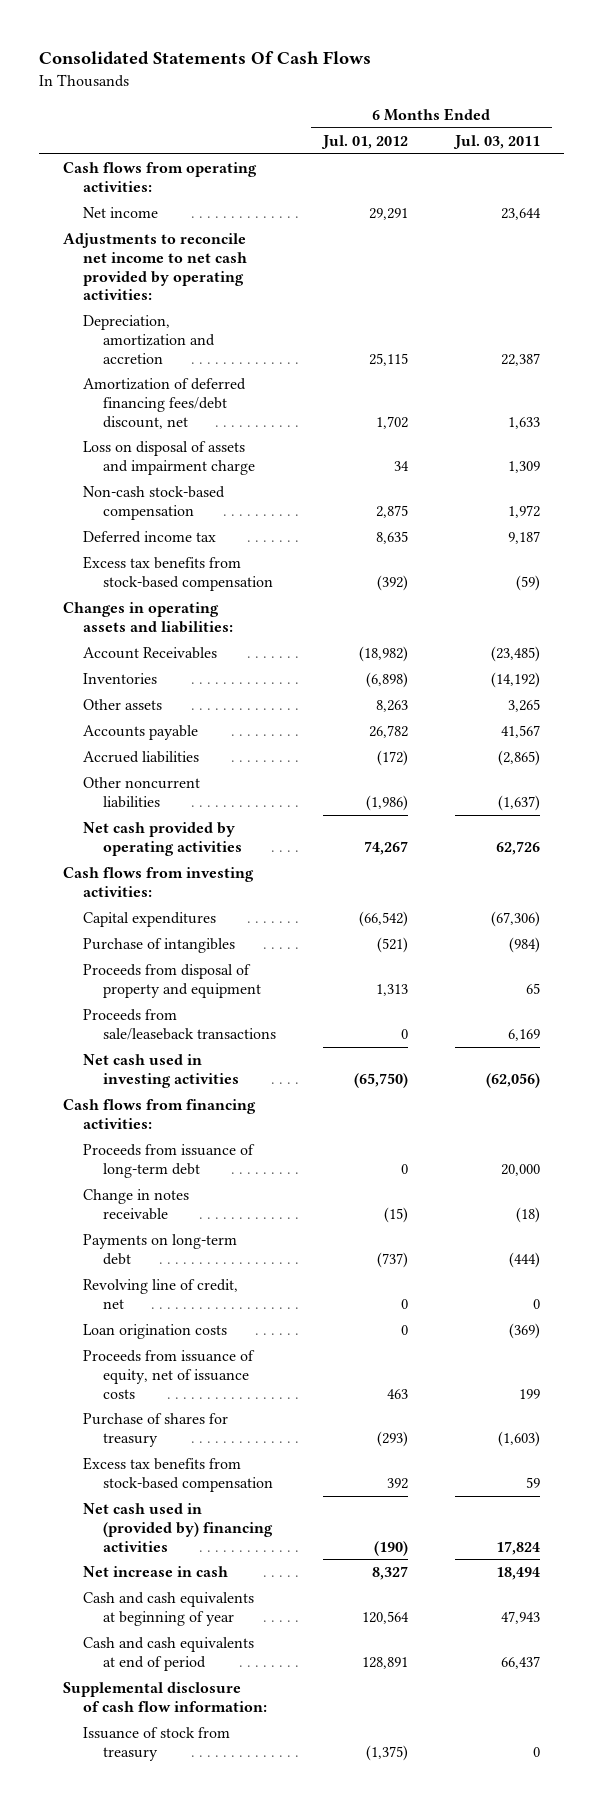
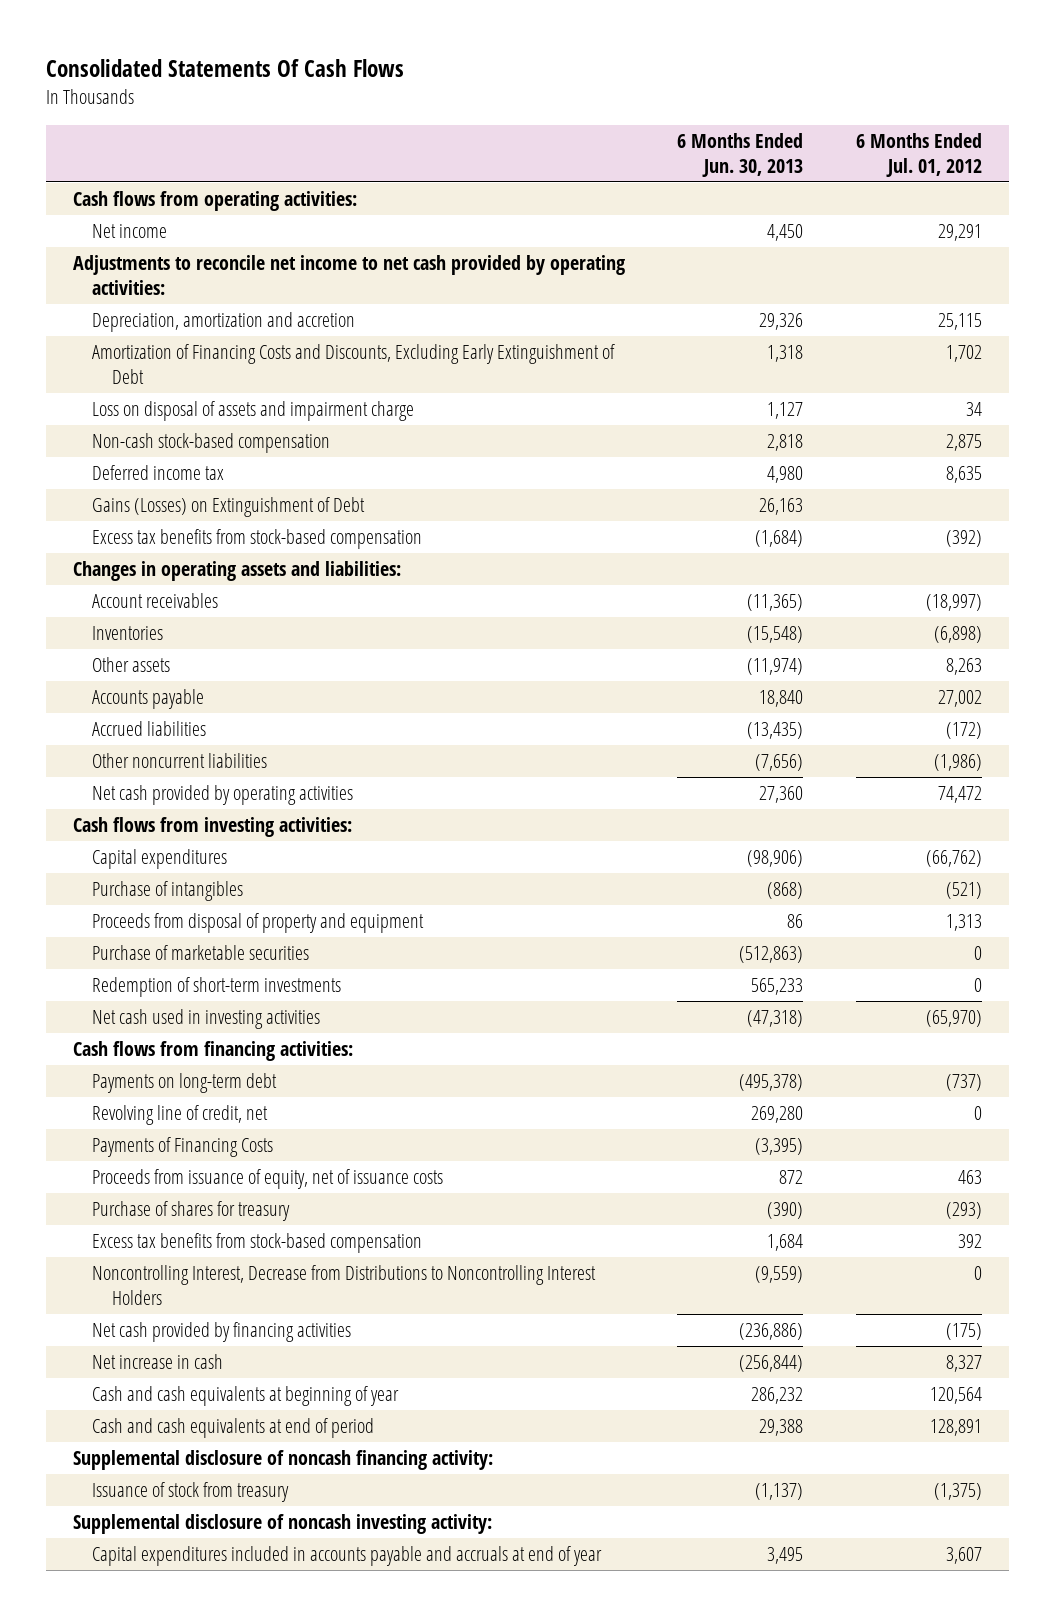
[453,135,541,150] Jul. 03, 2011 -> none
none -> [677,132,804,177] 6 Months Ended Jun. 30, 2013
[82,378,246,429] Amortization of deferred financing fees/debt discount, net -> [92,344,616,384] Amortization of Financing Costs and Discounts, Excluding Early Extinguishment of Debt
none -> [92,497,366,518] Gains (Losses) on Extinguishment of Debt
[82,647,217,660] Account Receivables -> [92,593,219,609] Account receivables
[358,646,408,663] (18,982) -> [926,594,983,612] (18,997)
[368,725,408,739] 26,782 -> [938,690,983,708] 27,002
[363,840,408,855] 74,267 -> [938,786,983,804] 74,472
[358,911,408,928] (66,542) -> [926,850,983,868] (66,762)
[82,1009,276,1040] Proceeds from sale/leaseback transactions -> none
none -> [92,945,310,961] Purchase of marketable securities
none -> [92,977,342,998] Redemption of short-term investments
[353,1072,408,1088] (65,750) -> [926,1010,983,1028] (65,970)
[82,1144,255,1178] Proceeds from issuance of long-term debt -> none
[82,1189,189,1220] Change in notes receivable -> none
[82,1324,227,1340] Loan origination costs -> none
none -> [92,1137,274,1158] Payments of Financing Costs
none -> [92,1265,597,1305] Noncontrolling Interest, Decrease from Distributions to Noncontrolling Interest Holders
[82,1503,273,1552] Net cash used in (provided by) financing activities -> [92,1322,352,1343] Net cash provided by financing activities
[373,1540,408,1556] (190) -> [946,1323,983,1341] (175)
[62,1682,267,1712] Supplemental disclosure of cash flow information: -> [72,1450,493,1471] Supplemental disclosure of noncash financing activity:
none -> [72,1514,492,1535] Supplemental disclosure of noncash investing activity:
none -> [92,1546,603,1567] Capital expenditures included in accounts payable and accruals at end of year

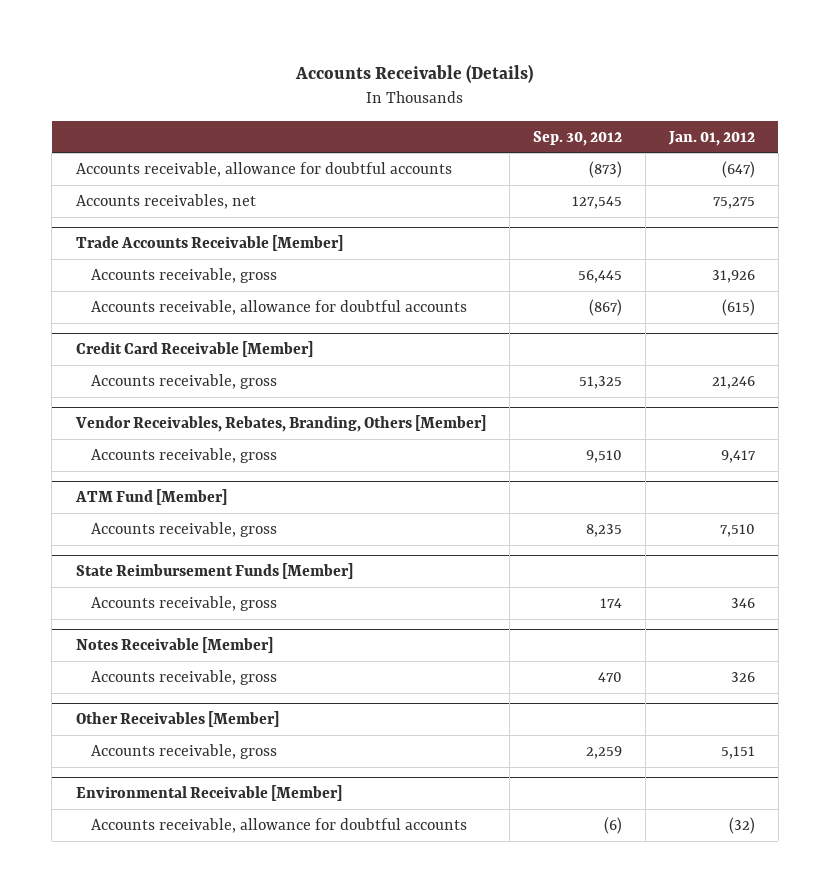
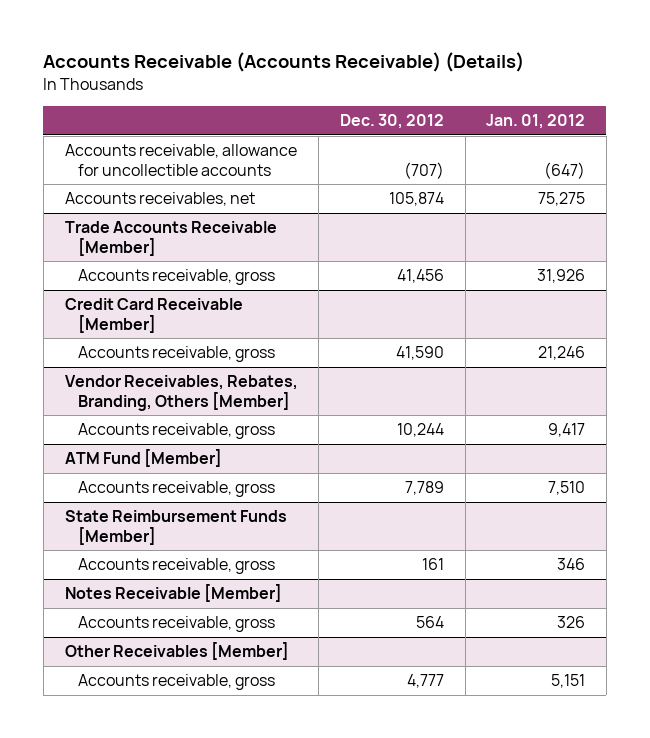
[295,64,534,84] Accounts Receivable (Details) -> [43,52,525,73] Accounts Receivable (Accounts Receivable) (Details)
[532,130,622,146] Sep. 30, 2012 -> none
none -> [339,114,444,130] Dec. 30, 2012
[75,161,452,177] Accounts receivable, allowance for doubtful accounts -> [64,144,297,176] Accounts receivable, allowance for uncollectible accounts
[90,299,467,315] Accounts receivable, allowance for doubtful accounts -> none
[75,785,342,802] Environmental Receivable [Member] -> none
[90,817,467,833] Accounts receivable, allowance for doubtful accounts -> none

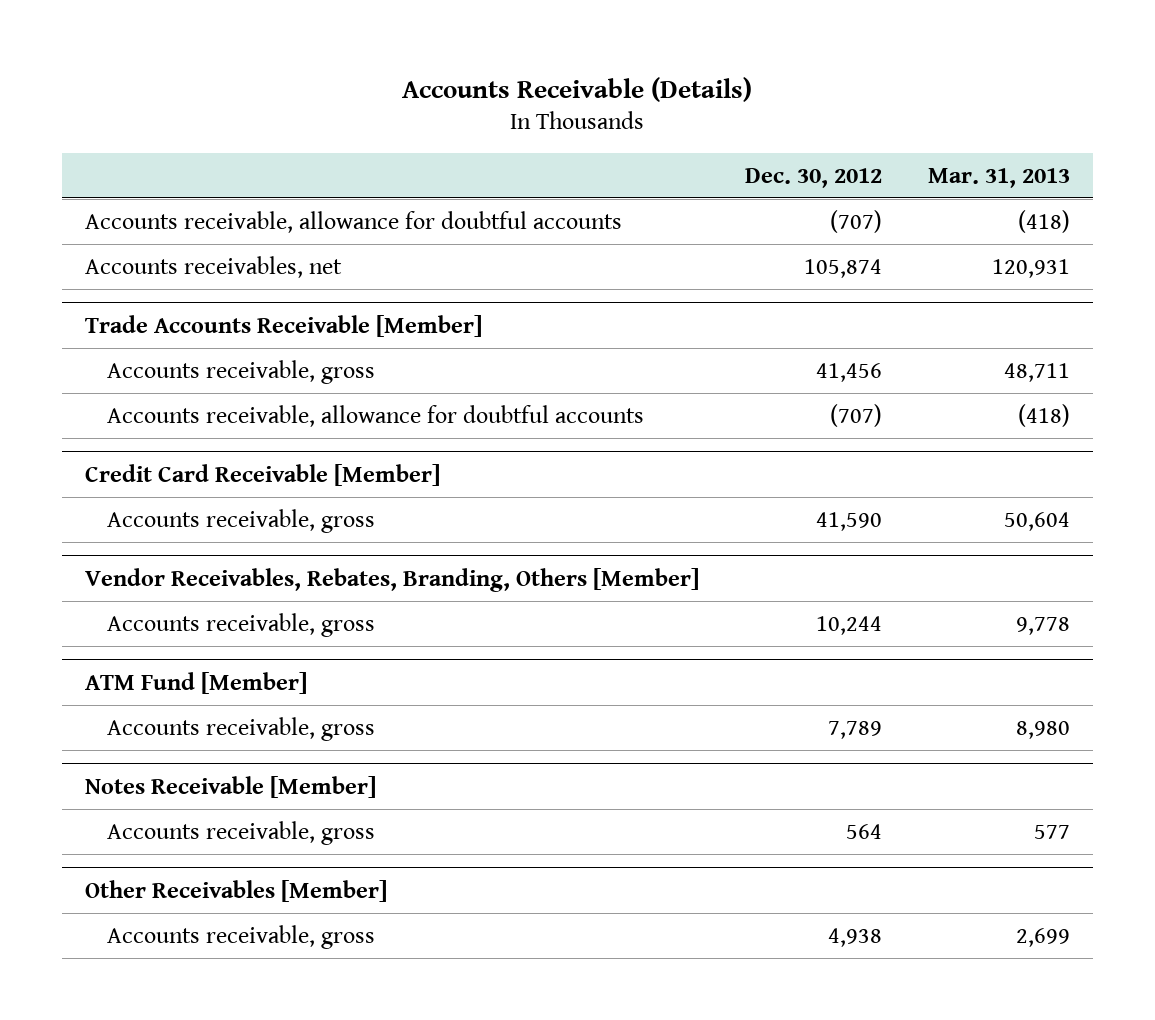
[43,52,525,73] Accounts Receivable (Accounts Receivable) (Details) -> [402,76,753,102] Accounts Receivable (Details)
[486,114,586,130] Jan. 01, 2012 -> none
none -> [927,167,1070,188] Mar. 31, 2013
[64,144,297,176] Accounts receivable, allowance for uncollectible accounts -> [84,210,622,233] Accounts receivable, allowance for doubtful accounts
none -> [107,404,645,427] Accounts receivable, allowance for doubtful accounts
[64,510,287,545] State Reimbursement Funds [Member] -> none
[77,558,275,575] Accounts receivable, gross -> none
[406,674,444,689] 4,777 -> [827,927,882,947] 4,938

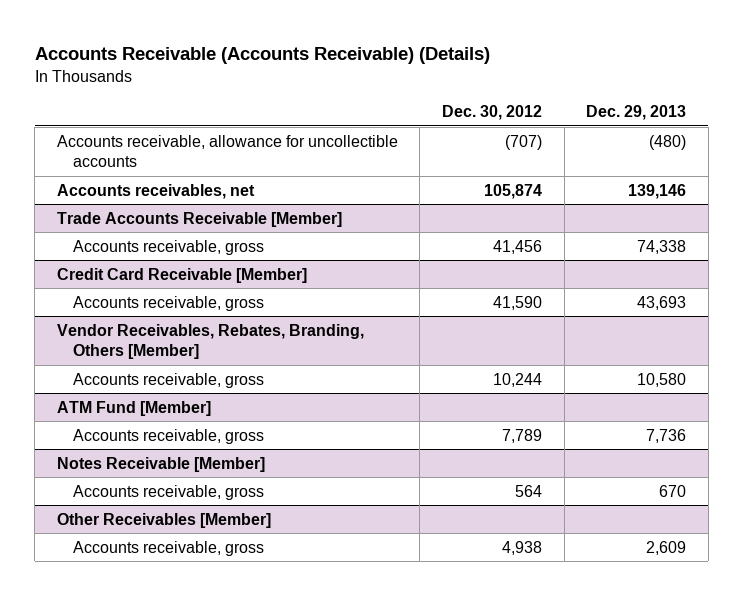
[402,76,753,102] Accounts Receivable (Details) -> [34,46,490,64] Accounts Receivable (Accounts Receivable) (Details)
[927,167,1070,188] Mar. 31, 2013 -> none
none -> [586,105,687,121] Dec. 29, 2013
[84,210,622,233] Accounts receivable, allowance for doubtful accounts -> [56,134,398,168] Accounts receivable, allowance for uncollectible accounts
[107,404,645,427] Accounts receivable, allowance for doubtful accounts -> none

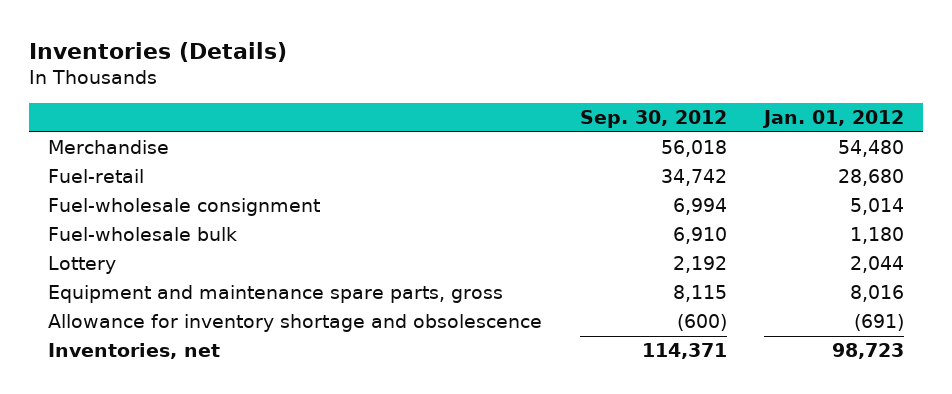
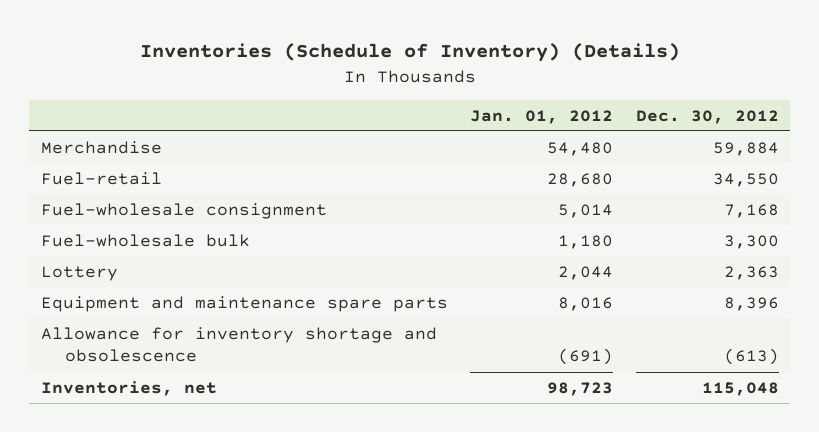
[29,41,288,62] Inventories (Details) -> [139,43,680,63] Inventories (Schedule of Inventory) (Details)
[579,110,727,129] Sep. 30, 2012 -> none
none -> [635,109,779,124] Dec. 30, 2012
[48,285,504,304] Equipment and maintenance spare parts, gross -> [40,295,448,312] Equipment and maintenance spare parts

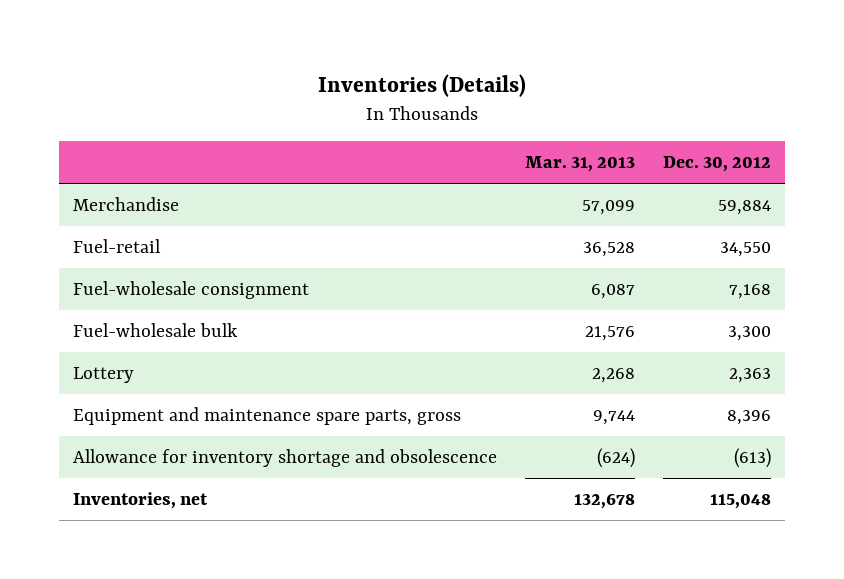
[139,43,680,63] Inventories (Schedule of Inventory) (Details) -> [317,73,526,97] Inventories (Details)
[470,109,614,124] Jan. 01, 2012 -> none
none -> [524,156,635,173] Mar. 31, 2013
[40,295,448,312] Equipment and maintenance spare parts -> [72,407,461,426] Equipment and maintenance spare parts, gross

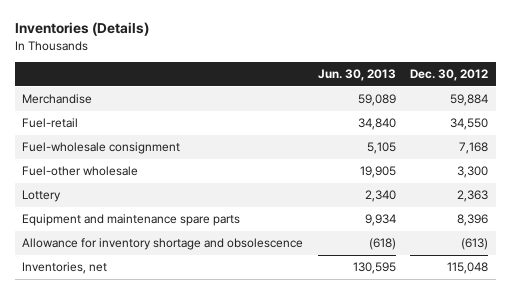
[524,156,635,173] Mar. 31, 2013 -> none
none -> [317,68,396,81] Jun. 30, 2013
[72,323,238,338] Fuel-wholesale bulk -> [22,166,139,177] Fuel-other wholesale
[72,407,461,426] Equipment and maintenance spare parts, gross -> [22,214,241,227] Equipment and maintenance spare parts

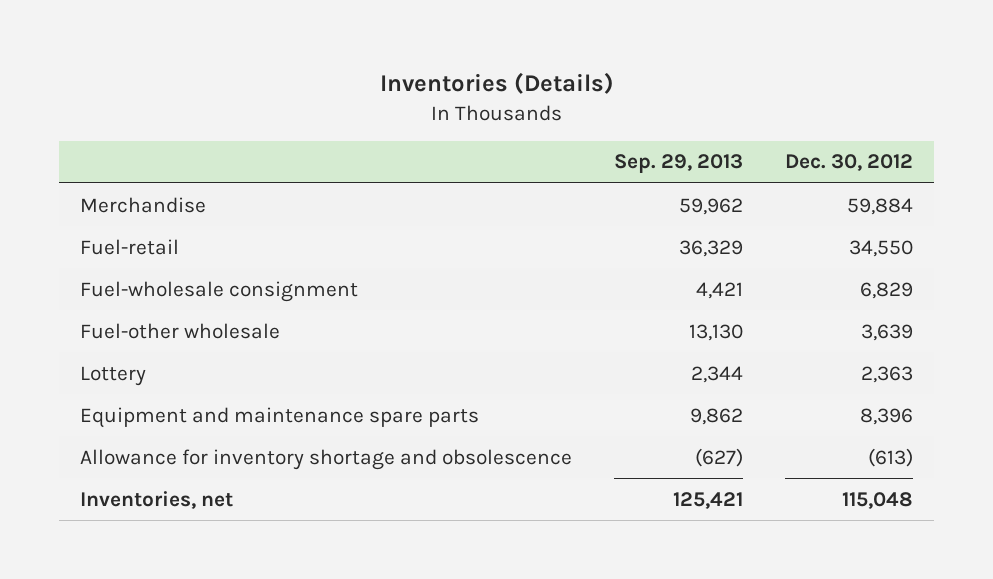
[317,68,396,81] Jun. 30, 2013 -> none
none -> [614,154,744,174] Sep. 29, 2013
[459,142,489,155] 7,168 -> [860,281,914,299] 6,829
[457,166,489,179] 3,300 -> [861,323,914,341] 3,639

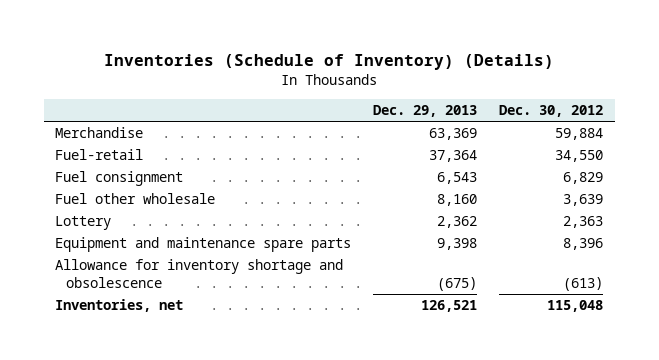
[379,72,614,95] Inventories (Details) -> [104,53,555,70] Inventories (Schedule of Inventory) (Details)
[614,154,744,174] Sep. 29, 2013 -> none
none -> [373,105,478,118] Dec. 29, 2013
[79,280,358,302] Fuel-wholesale consignment -> [55,171,184,187] Fuel consignment
[79,322,280,339] Fuel-other wholesale -> [55,193,216,205] Fuel other wholesale

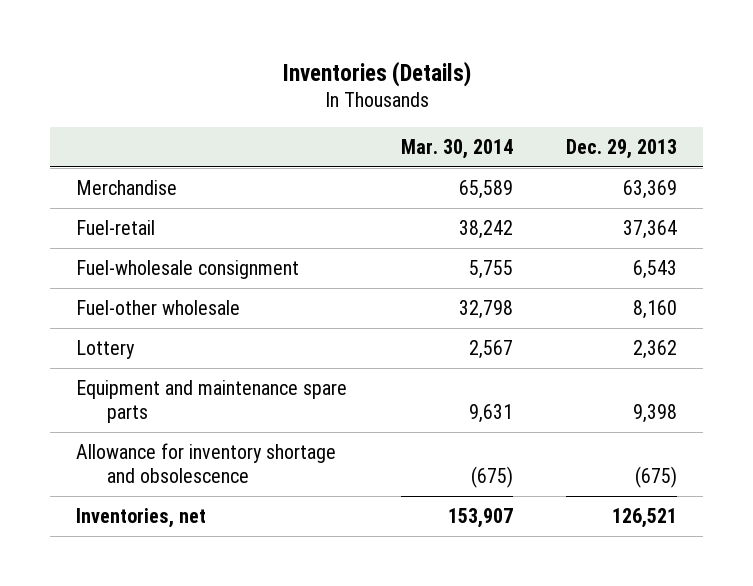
[104,53,555,70] Inventories (Schedule of Inventory) (Details) -> [282,60,471,87] Inventories (Details)
[499,105,604,118] Dec. 30, 2012 -> none
none -> [400,139,513,160] Mar. 30, 2014
[55,171,184,187] Fuel consignment -> [76,259,300,279] Fuel-wholesale consignment
[55,193,216,205] Fuel other wholesale -> [76,299,241,315] Fuel-other wholesale

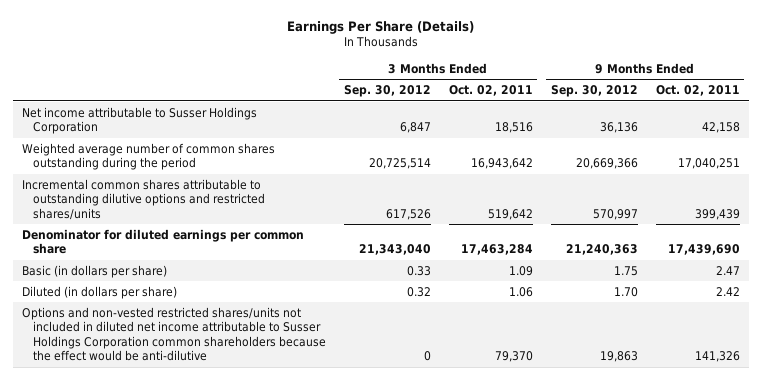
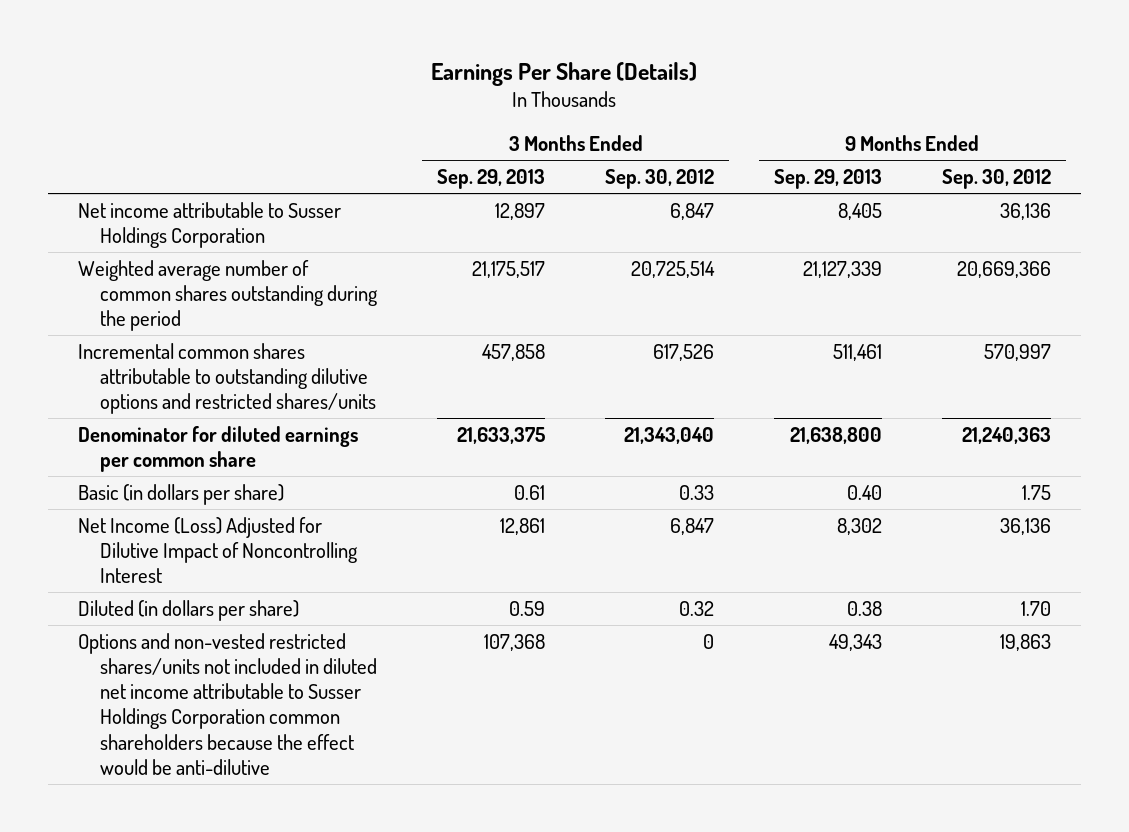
[448,85,533,97] Oct. 02, 2011 -> none
[655,85,740,97] Oct. 02, 2011 -> none
none -> [437,169,546,190] Sep. 29, 2013
none -> [773,169,882,190] Sep. 29, 2013
none -> [78,516,359,584] Net Income (Loss) Adjusted for Dilutive Impact of Noncontrolling Interest

